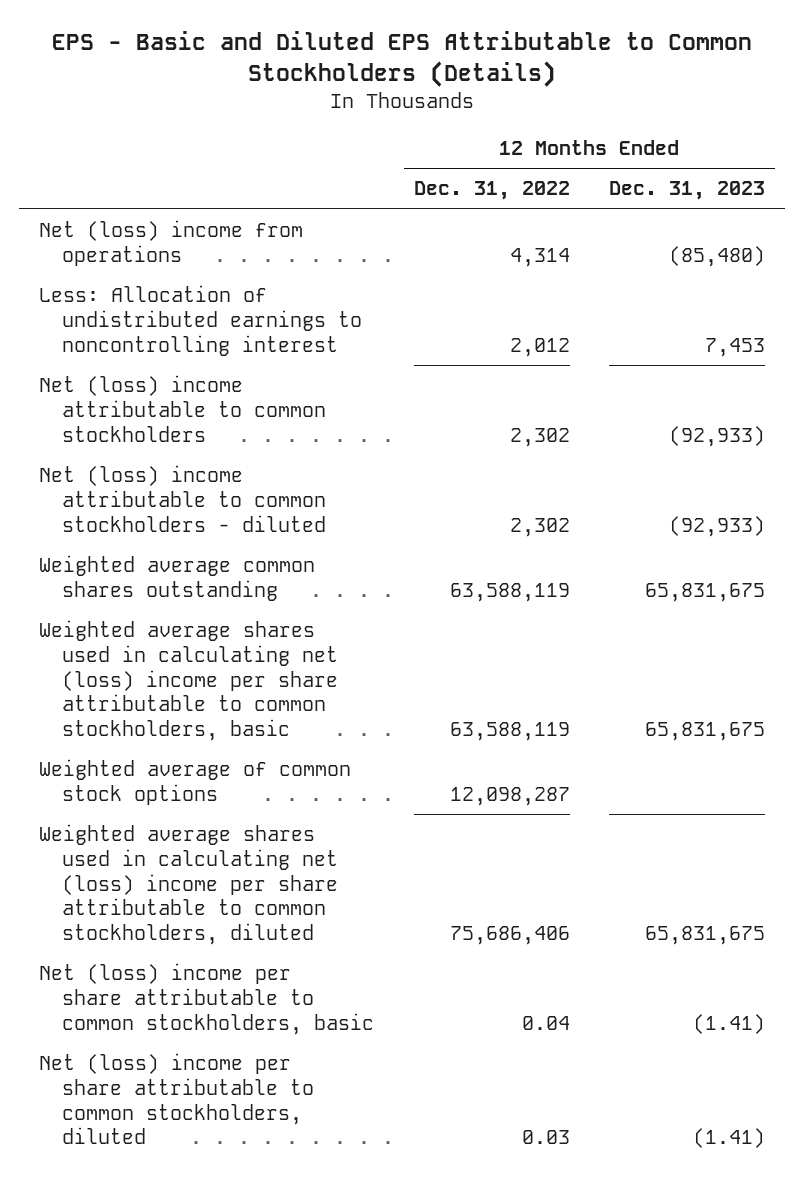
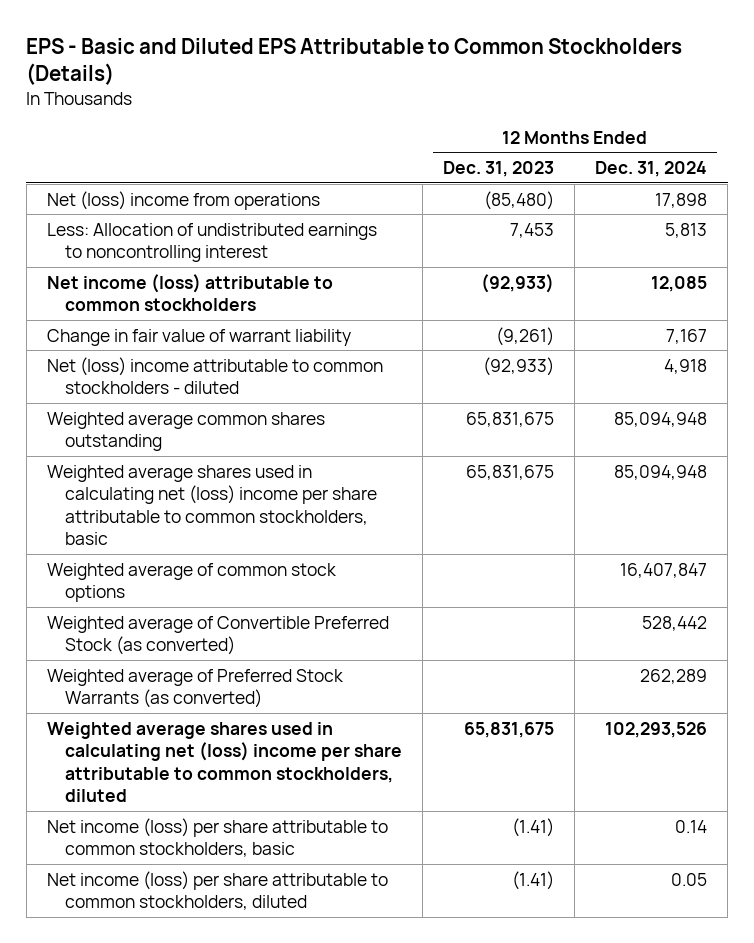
[413,181,570,201] Dec. 31, 2022 -> none
none -> [595,161,708,178] Dec. 31, 2024
[39,375,327,442] Net (loss) income attributable to common stockholders -> [46,273,333,312] Net income (loss) attributable to common stockholders
none -> [46,328,351,346] Change in fair value of warrant liability
none -> [46,615,389,656] Weighted average of Convertible Preferred Stock (as converted)
none -> [46,668,344,709] Weighted average of Preferred Stock Warrants (as converted)
[39,963,375,1035] Net (loss) income per share attributable to common stockholders, basic -> [46,817,388,858] Net income (loss) per share attributable to common stockholders, basic
[39,1053,315,1145] Net (loss) income per share attributable to common stockholders, diluted -> [46,870,388,911] Net income (loss) per share attributable to common stockholders, diluted

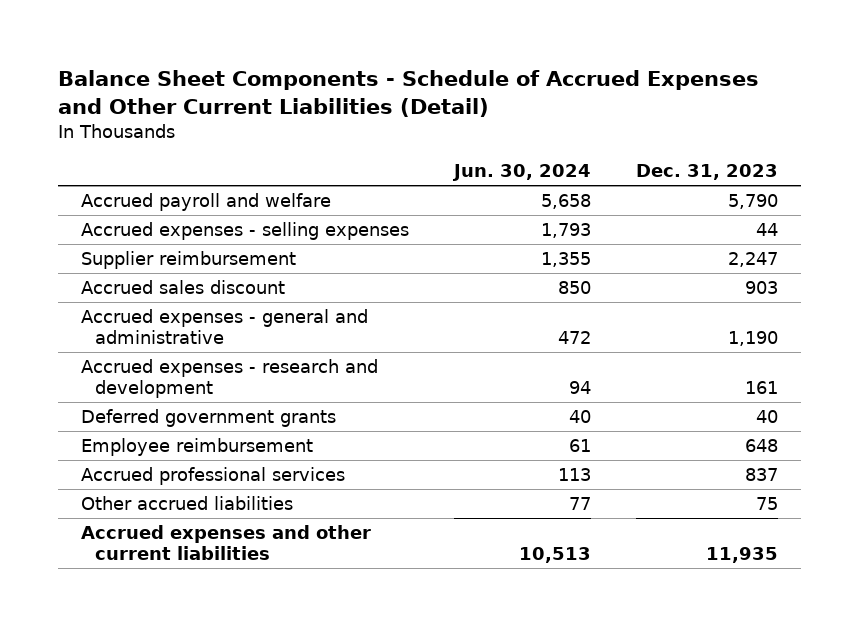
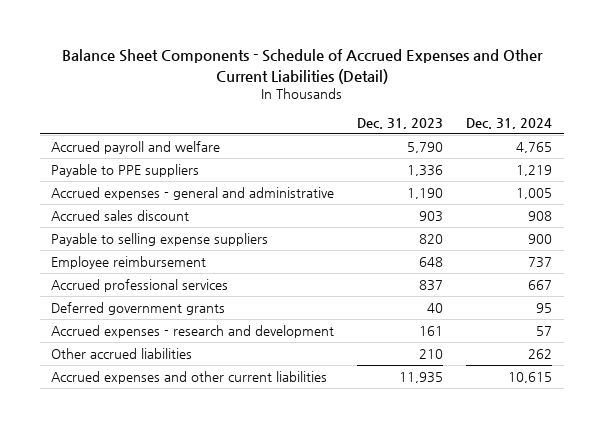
[452,163,592,181] Jun. 30, 2024 -> none
none -> [466,118,553,130] Dec. 31, 2024
[80,222,409,241] Accrued expenses - selling expenses -> none
[80,251,296,270] Supplier reimbursement -> none
none -> [51,163,200,177] Payable to PPE suppliers
[80,280,285,295] Accrued sales discount -> [51,209,190,221] Accrued sales discount
none -> [51,232,269,246] Payable to selling expense suppliers
[80,409,336,428] Deferred government grants -> [51,301,226,315] Deferred government grants
[80,359,378,398] Accrued expenses - research and development -> [51,324,335,338] Accrued expenses - research and development
[756,497,779,511] 75 -> [419,348,444,359] 210

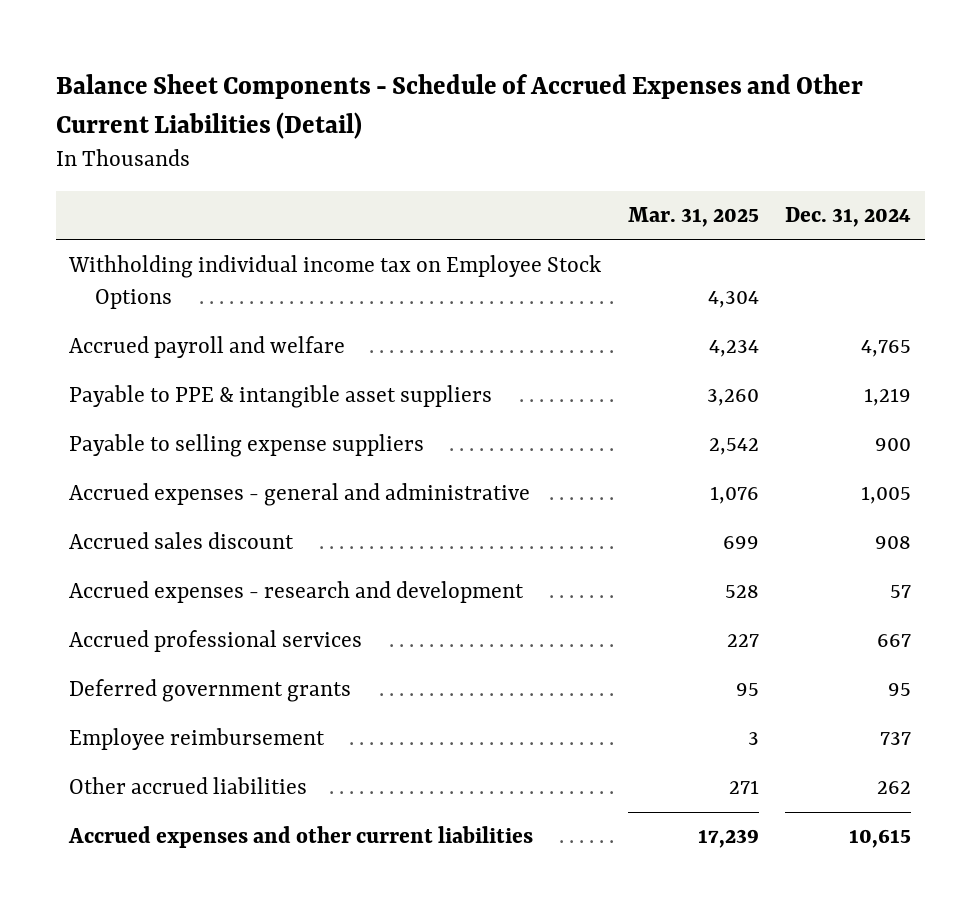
[357,118,444,130] Dec. 31, 2023 -> none
none -> [627,207,759,228] Mar. 31, 2025
none -> [68,255,602,310] Withholding individual income tax on Employee Stock Options
[51,163,200,177] Payable to PPE suppliers -> [69,385,493,409] Payable to PPE & intangible asset suppliers
[51,232,269,246] Payable to selling expense suppliers -> [69,434,425,458] Payable to selling expense suppliers
[51,324,335,338] Accrued expenses - research and development -> [69,581,525,604] Accrued expenses - research and development
[51,255,207,269] Employee reimbursement -> [69,728,326,751] Employee reimbursement

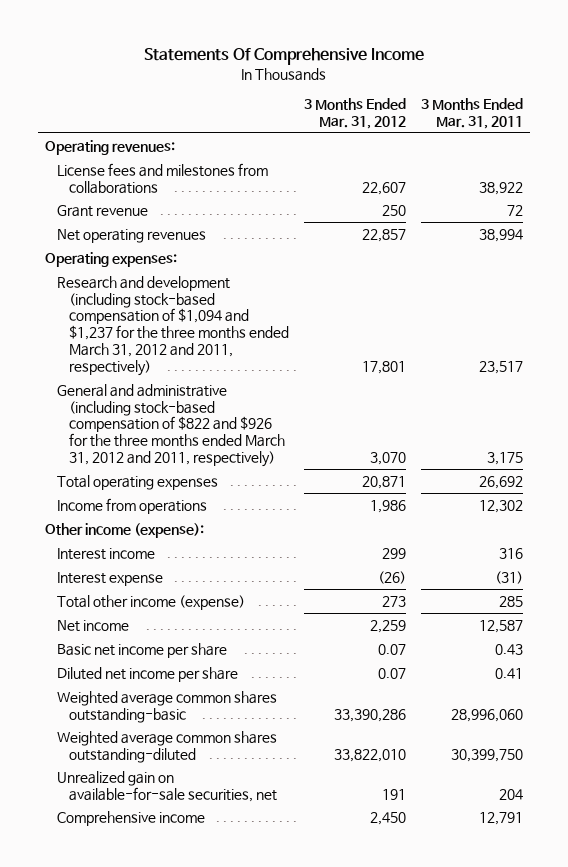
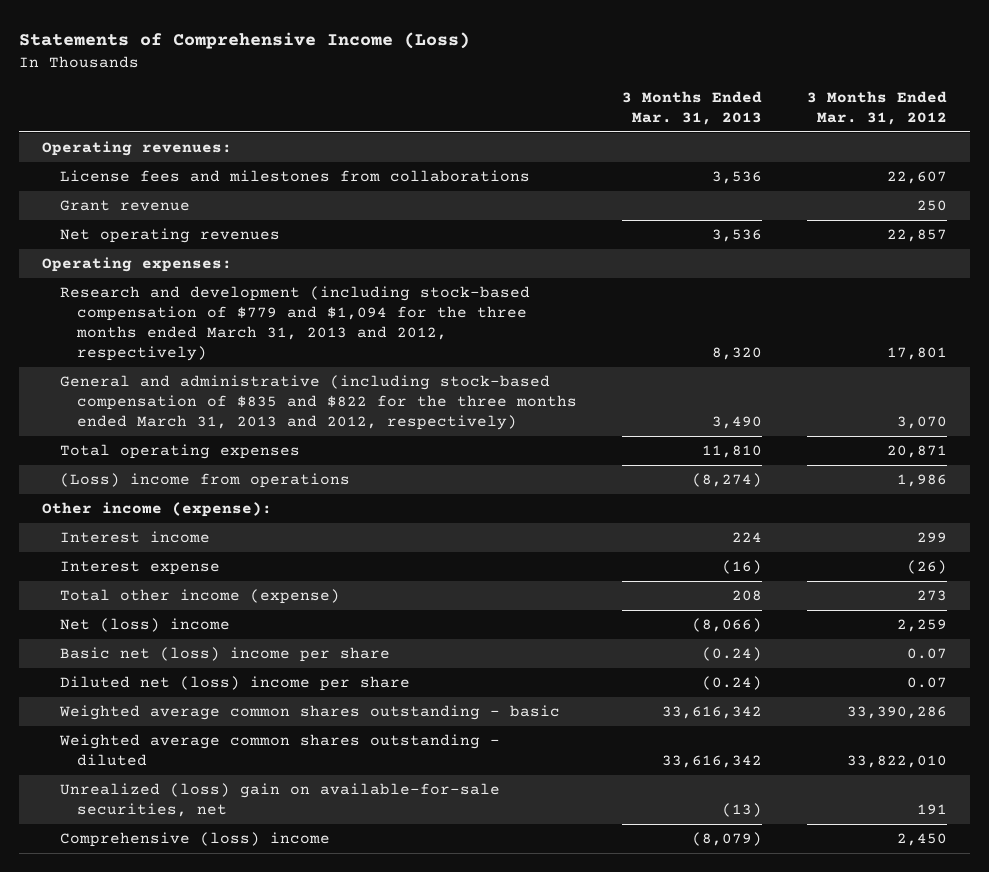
[144,47,425,65] Statements Of Comprehensive Income -> [19,31,471,49] Statements of Comprehensive Income (Loss)
[420,98,523,130] 3 Months Ended Mar. 31, 2011 -> none
none -> [622,91,763,126] 3 Months Ended Mar. 31, 2013
[57,275,290,376] Research and development (including stock-based compensation of $1,094 and $1,237 for the three months ended March 31, 2012 and 2011, respectively) -> [59,286,530,362] Research and development (including stock-based compensation of $779 and $1,094 for the three months ended March 31, 2013 and 2012, respectively)
[57,383,286,468] General and administrative (including stock-based compensation of $822 and $926 for the three months ended March 31, 2012 and 2011, respectively) -> [59,375,578,431] General and administrative (including stock-based compensation of $835 and $822 for the three months ended March 31, 2013 and 2012, respectively)
[57,497,208,514] Income from operations -> [59,473,350,489] (Loss) income from operations
[57,619,130,632] Net income -> [59,618,230,633] Net (loss) income
[57,642,228,658] Basic net income per share -> [59,647,390,663] Basic net (loss) income per share
[57,666,239,682] Diluted net income per share -> [59,676,410,692] Diluted net (loss) income per share
[57,690,278,723] Weighted average common shares outstanding-basic -> [58,705,560,721] Weighted average common shares outstanding - basic
[57,730,278,763] Weighted average common shares outstanding-diluted -> [58,734,500,767] Weighted average common shares outstanding - diluted
[57,770,278,802] Unrealized gain on available-for-sale securities, net -> [59,783,500,818] Unrealized (loss) gain on available-for-sale securities, net
[57,810,206,826] Comprehensive income -> [59,832,330,848] Comprehensive (loss) income

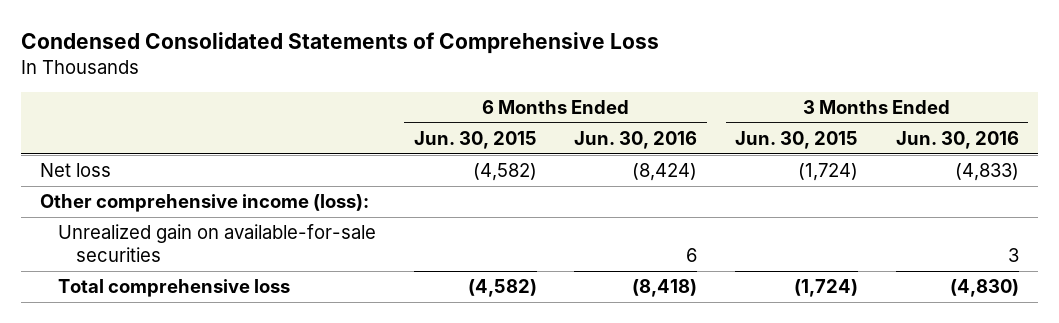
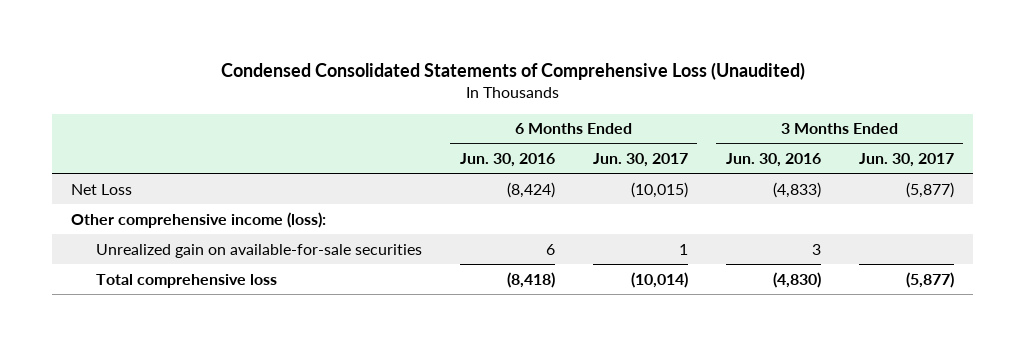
[20,32,659,55] Condensed Consolidated Statements of Comprehensive Loss -> [220,61,805,80] Condensed Consolidated Statements of Comprehensive Loss (Unaudited)
[413,130,537,149] Jun. 30, 2015 -> none
[735,130,859,149] Jun. 30, 2015 -> none
none -> [592,153,688,168] Jun. 30, 2017
none -> [858,153,954,168] Jun. 30, 2017
[39,163,111,178] Net loss -> [71,183,133,195] Net Loss

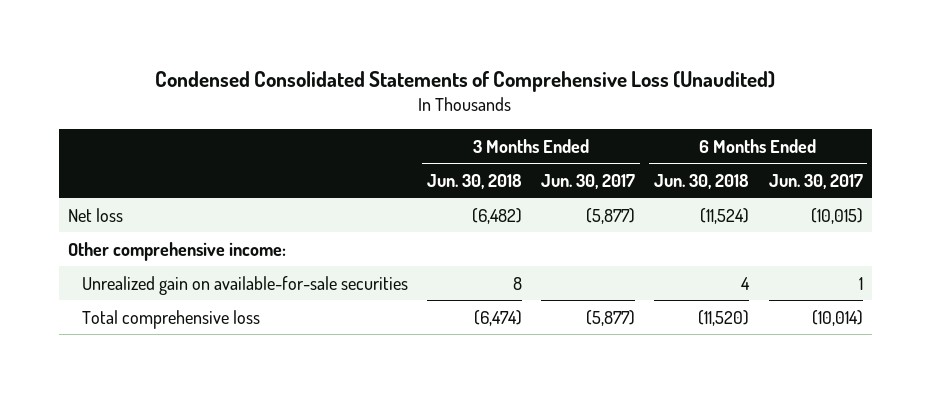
[459,153,555,168] Jun. 30, 2016 -> none
[725,153,821,168] Jun. 30, 2016 -> none
none -> [426,174,522,190] Jun. 30, 2018
none -> [654,174,750,190] Jun. 30, 2018
[71,183,133,195] Net Loss -> [68,207,124,222] Net loss
[71,211,327,228] Other comprehensive income (loss): -> [68,241,287,261] Other comprehensive income:

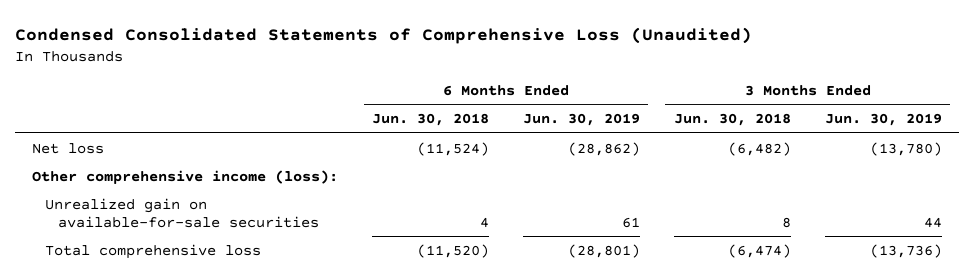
[541,174,636,190] Jun. 30, 2017 -> none
[768,174,863,190] Jun. 30, 2017 -> none
none -> [523,113,641,127] Jun. 30, 2019
none -> [824,113,942,127] Jun. 30, 2019
[68,241,287,261] Other comprehensive income: -> [32,169,339,184] Other comprehensive income (loss):

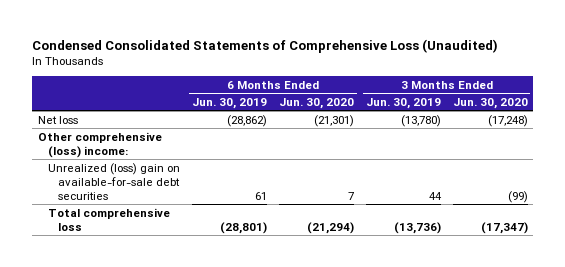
[372,113,490,127] Jun. 30, 2018 -> none
[673,113,791,127] Jun. 30, 2018 -> none
none -> [278,97,354,109] Jun. 30, 2020
none -> [452,97,528,109] Jun. 30, 2020
[32,169,339,184] Other comprehensive income (loss): -> [37,131,162,158] Other comprehensive (loss) income:
[45,197,320,228] Unrealized gain on available-for-sale securities -> [48,162,181,200] Unrealized (loss) gain on available-for-sale debt securities

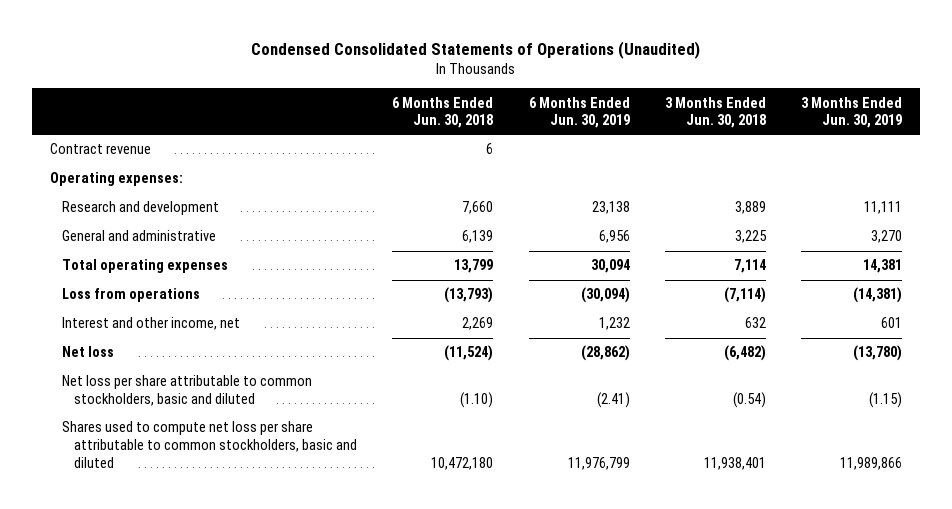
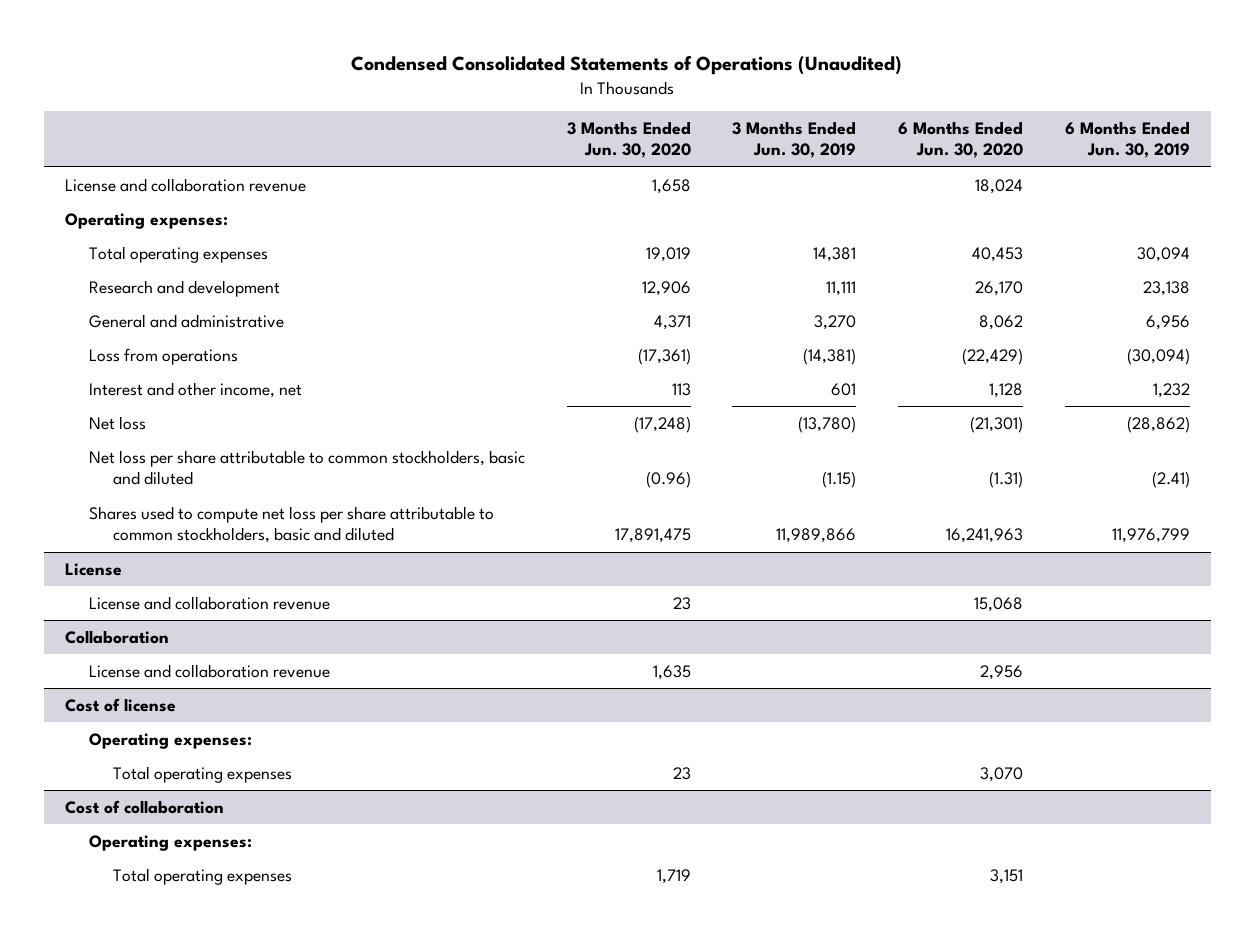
[392,96,494,129] 6 Months Ended Jun. 30, 2018 -> none
[664,96,766,129] 3 Months Ended Jun. 30, 2018 -> none
none -> [566,120,691,159] 3 Months Ended Jun. 30, 2020
none -> [898,120,1024,159] 6 Months Ended Jun. 30, 2020
[49,143,151,155] Contract revenue -> [64,177,306,192] License and collaboration revenue
[61,259,228,274] Total operating expenses -> [88,245,268,263] Total operating expenses
none -> [64,562,122,576] License
none -> [88,595,330,610] License and collaboration revenue
none -> [64,629,169,644] Collaboration
none -> [88,663,330,678] License and collaboration revenue
none -> [64,697,176,712] Cost of license
none -> [88,732,252,749] Operating expenses:
none -> [112,765,292,783] Total operating expenses
none -> [64,799,224,814] Cost of collaboration
none -> [88,834,252,851] Operating expenses:
none -> [112,867,292,885] Total operating expenses

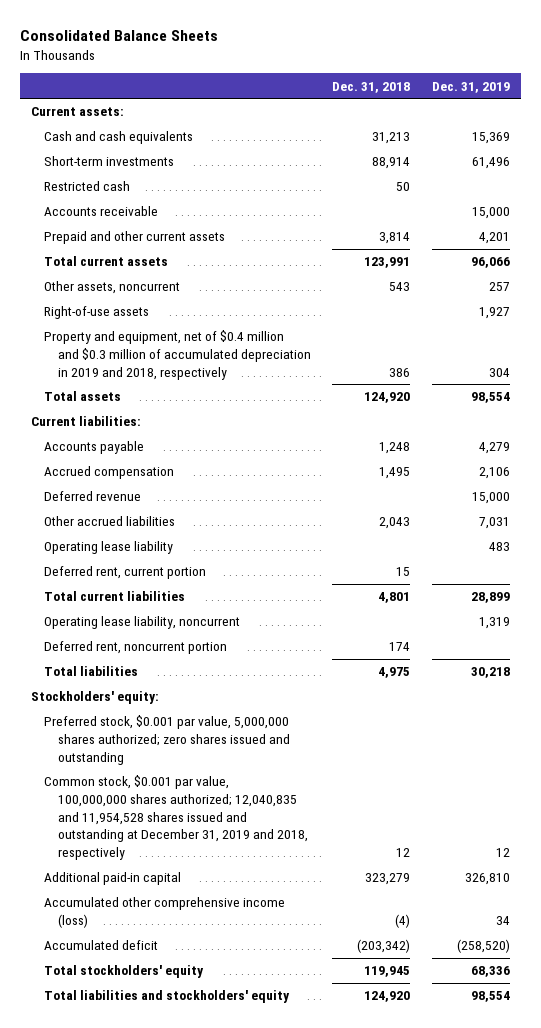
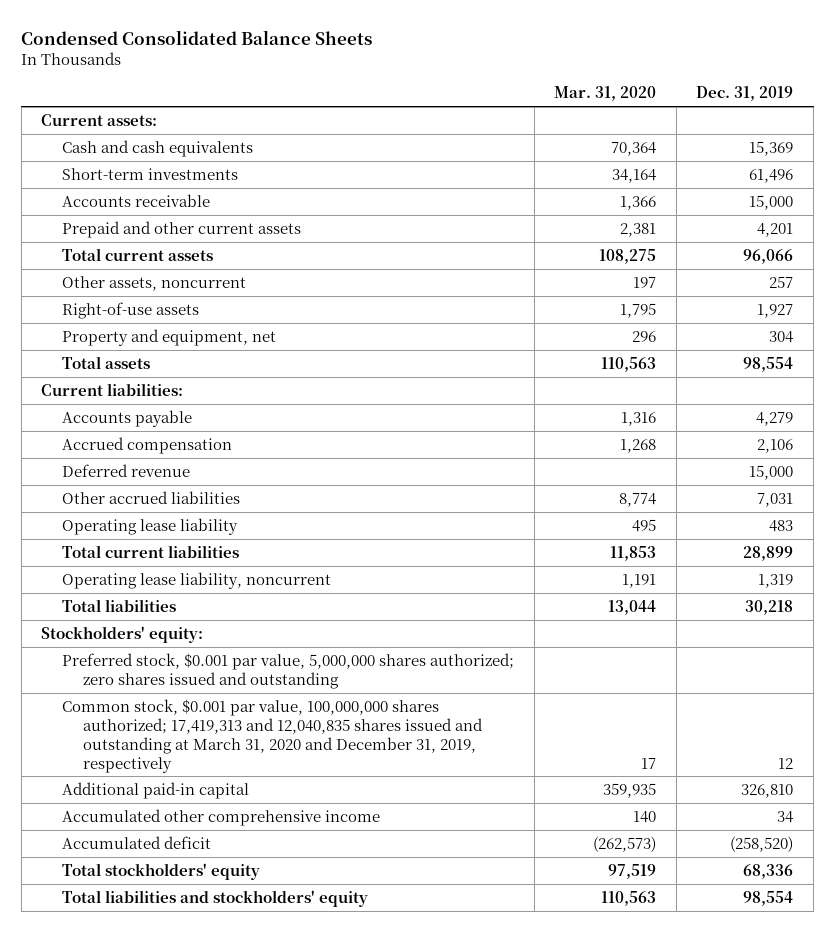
[20,30,219,42] Consolidated Balance Sheets -> [21,29,373,45] Condensed Consolidated Balance Sheets
[332,81,411,93] Dec. 31, 2018 -> none
none -> [554,86,657,102] Mar. 31, 2020
[44,181,131,192] Restricted cash -> none
[44,330,311,380] Property and equipment, net of $0.4 million and $0.3 million of accumulated depreciation in 2019 and 2018, respectively -> [62,328,277,346] Property and equipment, net
[44,566,207,580] Deferred rent, current portion -> none
[44,641,228,655] Deferred rent, noncurrent portion -> none
[44,775,308,860] Common stock, $0.001 par value, 100,000,000 shares authorized; 12,040,835 and 11,954,528 shares issued and outstanding at December 31, 2019 and 2018, respectively -> [62,698,484,773] Common stock, $0.001 par value, 100,000,000 shares authorized; 17,419,313 and 12,040,835 shares issued and outstanding at March 31, 2020 and December 31, 2019, respectively
[44,897,286,928] Accumulated other comprehensive income (loss) -> [62,808,381,826] Accumulated other comprehensive income

